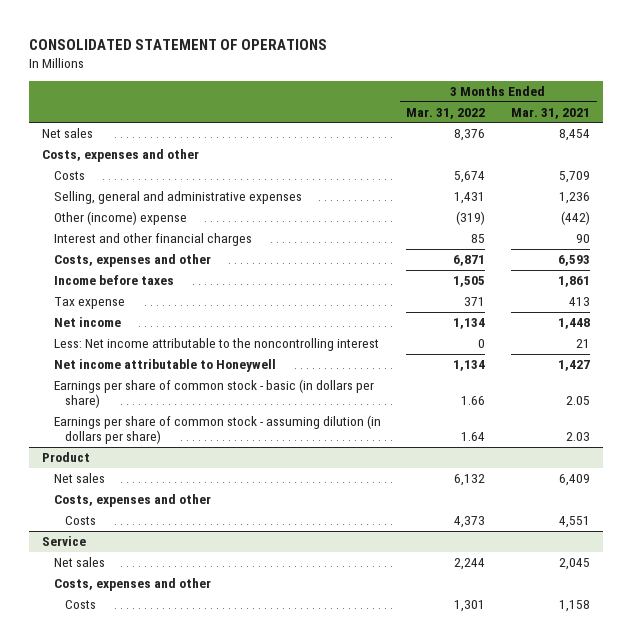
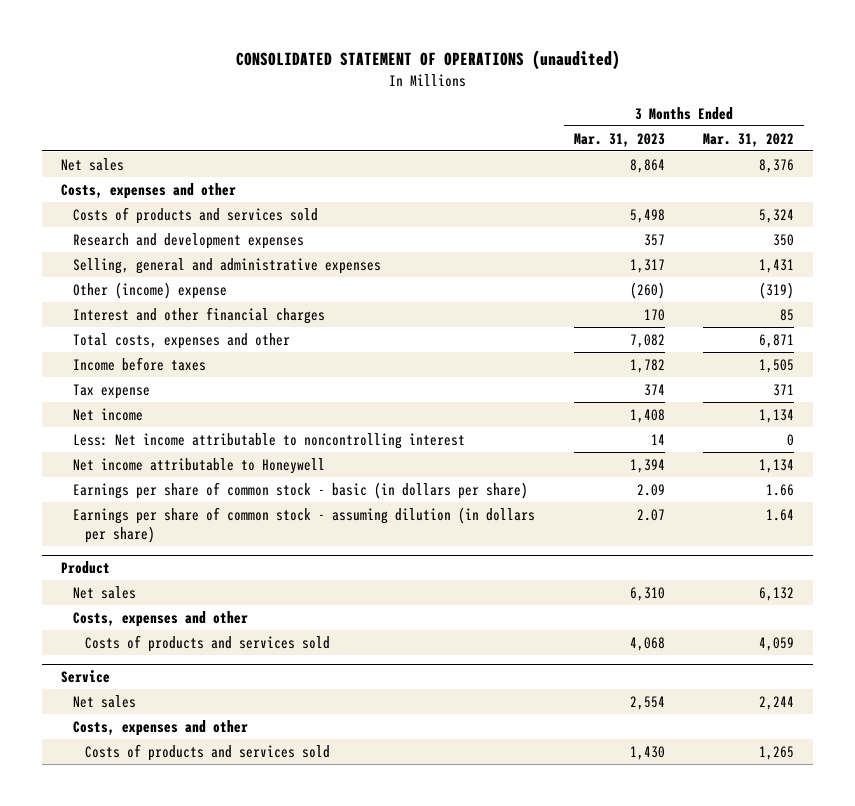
[29,38,328,50] CONSOLIDATED STATEMENT OF OPERATIONS -> [235,50,620,71] CONSOLIDATED STATEMENT OF OPERATIONS (unaudited)
[511,107,591,119] Mar. 31, 2021 -> none
none -> [573,132,665,147] Mar. 31, 2023
[53,170,85,180] Costs -> none
none -> [73,206,319,224] Costs of products and services sold
none -> [73,232,305,249] Research and development expenses
[53,253,211,267] Costs, expenses and other -> [73,332,291,349] Total costs, expenses and other
[53,337,379,351] Less: Net income attributable to the noncontrolling interest -> [73,432,466,449] Less: Net income attributable to noncontrolling interest
[64,515,96,525] Costs -> none
none -> [85,634,331,652] Costs of products and services sold
[64,599,96,609] Costs -> none
none -> [85,743,331,761] Costs of products and services sold

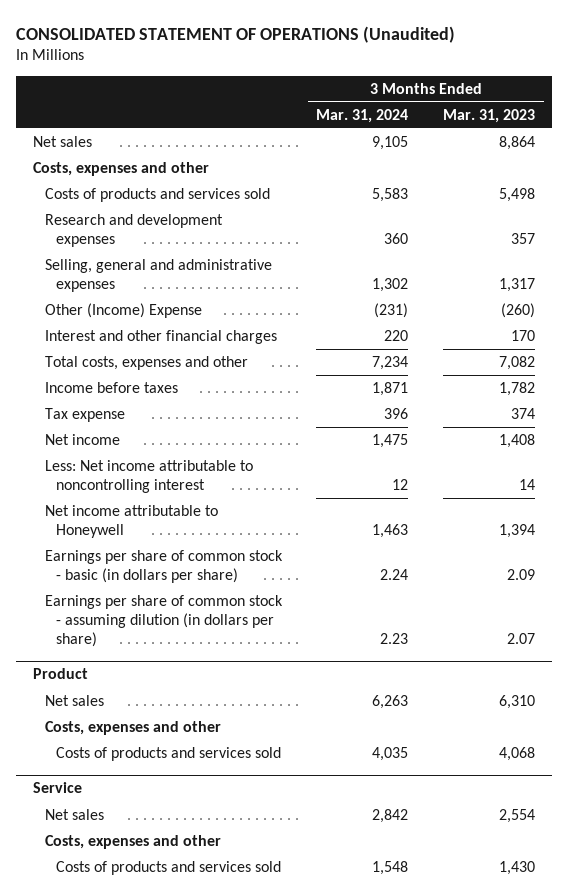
[235,50,620,71] CONSOLIDATED STATEMENT OF OPERATIONS (unaudited) -> [15,25,455,43] CONSOLIDATED STATEMENT OF OPERATIONS (Unaudited)
[703,132,795,147] Mar. 31, 2022 -> none
none -> [316,108,409,123] Mar. 31, 2024
[73,281,228,299] Other (income) expense -> [44,303,202,319] Other (Income) Expense

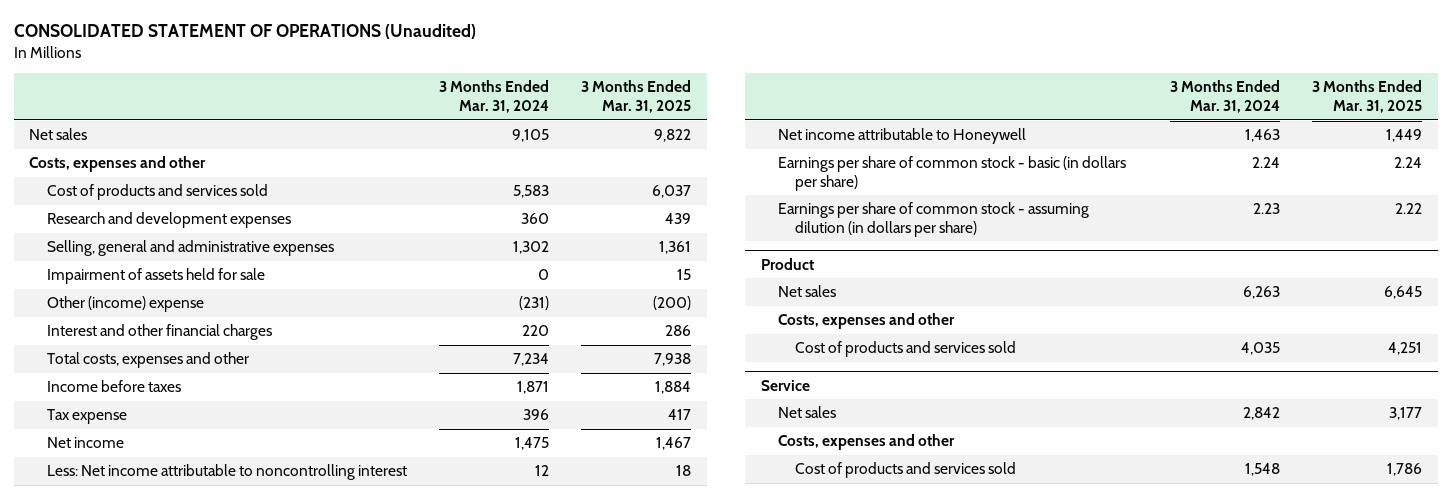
[442,108,535,123] Mar. 31, 2023 -> none
none -> [580,80,691,114] 3 Months Ended Mar. 31, 2025
[44,188,270,203] Costs of products and services sold -> [46,184,268,201] Cost of products and services sold
none -> [46,268,265,285] Impairment of assets held for sale
[44,303,202,319] Other (Income) Expense -> [46,296,204,313] Other (income) expense
[55,747,281,762] Costs of products and services sold -> [795,341,1017,358] Cost of products and services sold
[55,861,281,876] Costs of products and services sold -> [795,462,1017,479] Cost of products and services sold

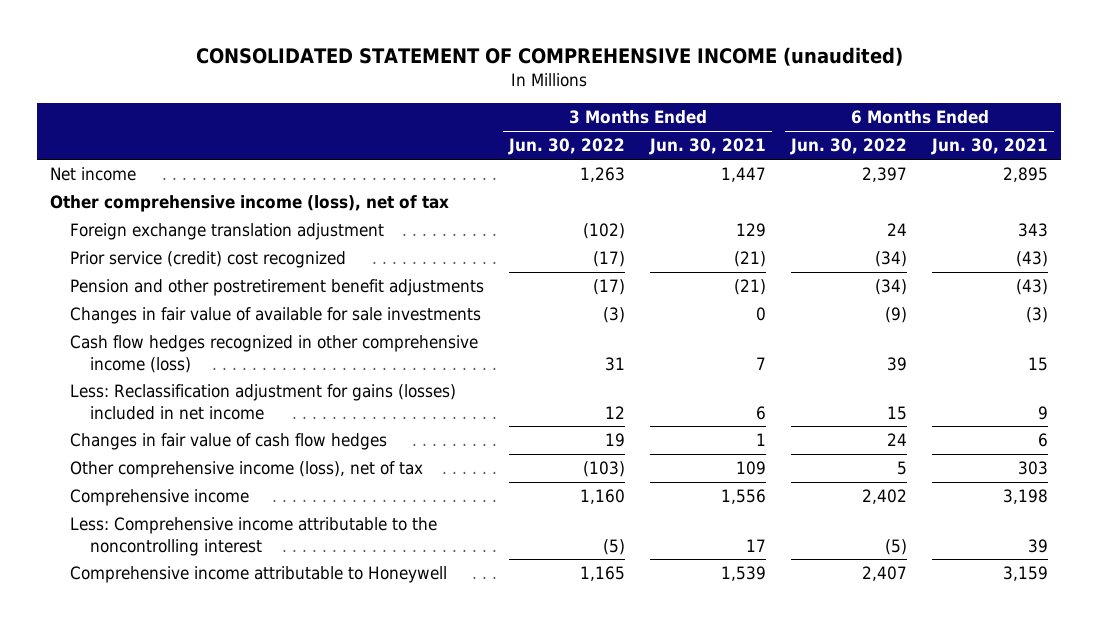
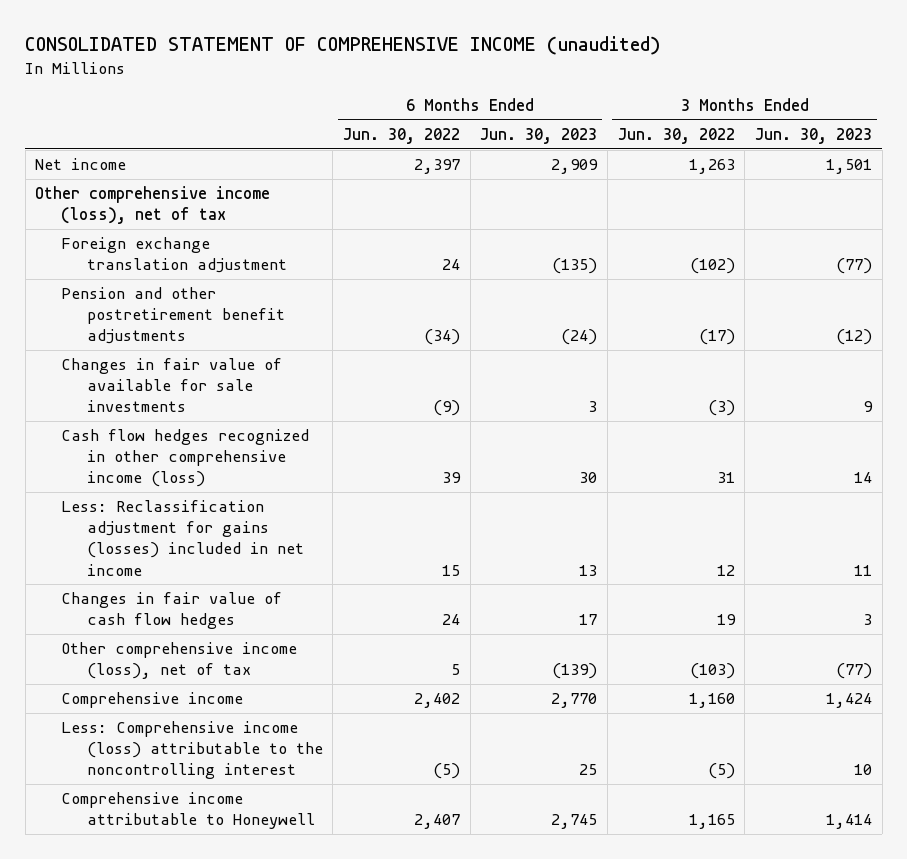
[649,138,767,156] Jun. 30, 2021 -> none
[931,138,1049,156] Jun. 30, 2021 -> none
none -> [480,127,598,144] Jun. 30, 2023
none -> [754,127,872,144] Jun. 30, 2023
[70,251,347,269] Prior service (credit) cost recognized -> none
[70,517,438,556] Less: Comprehensive income attributable to the noncontrolling interest -> [60,721,323,780] Less: Comprehensive income (loss) attributable to the noncontrolling interest

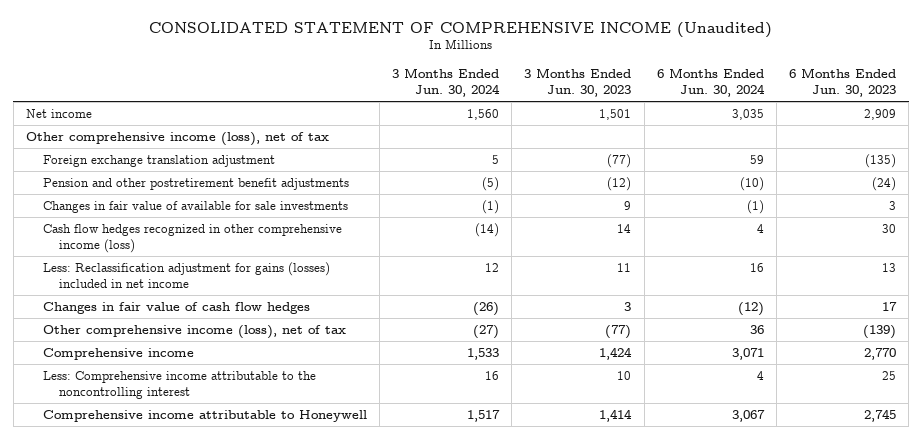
[25,36,662,56] CONSOLIDATED STATEMENT OF COMPREHENSIVE INCOME (unaudited) -> [149,21,773,38] CONSOLIDATED STATEMENT OF COMPREHENSIVE INCOME (Unaudited)
[342,127,460,144] Jun. 30, 2022 -> none
[617,127,735,144] Jun. 30, 2022 -> none
none -> [392,67,501,97] 3 Months Ended Jun. 30, 2024
none -> [656,67,765,97] 6 Months Ended Jun. 30, 2024
[60,721,323,780] Less: Comprehensive income (loss) attributable to the noncontrolling interest -> [42,371,316,399] Less: Comprehensive income attributable to the noncontrolling interest

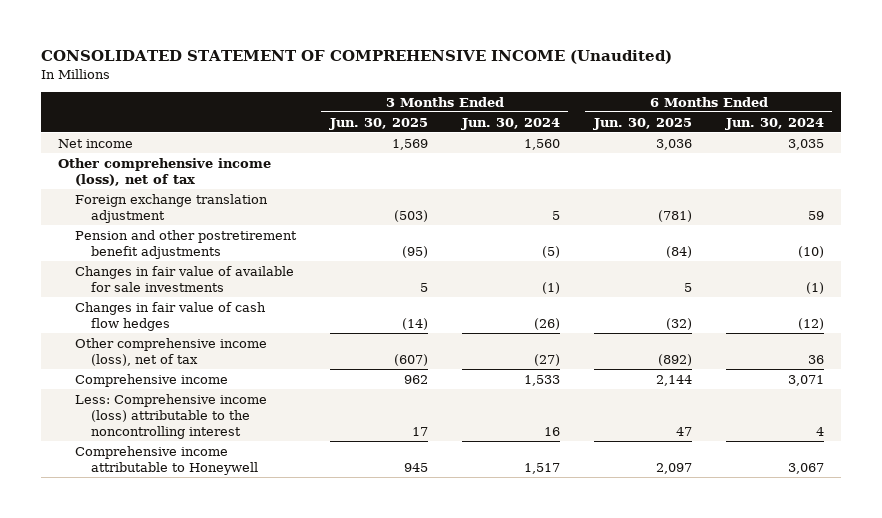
[524,67,632,97] 3 Months Ended Jun. 30, 2023 -> none
[789,67,897,97] 6 Months Ended Jun. 30, 2023 -> none
none -> [328,117,428,130] Jun. 30, 2025
none -> [592,117,692,130] Jun. 30, 2025
[42,224,342,253] Cash flow hedges recognized in other comprehensive income (loss) -> none
[42,262,330,288] Less: Reclassification adjustment for gains (losses) included in net income -> none
[42,371,316,399] Less: Comprehensive income attributable to the noncontrolling interest -> [74,393,267,440] Less: Comprehensive income (loss) attributable to the noncontrolling interest

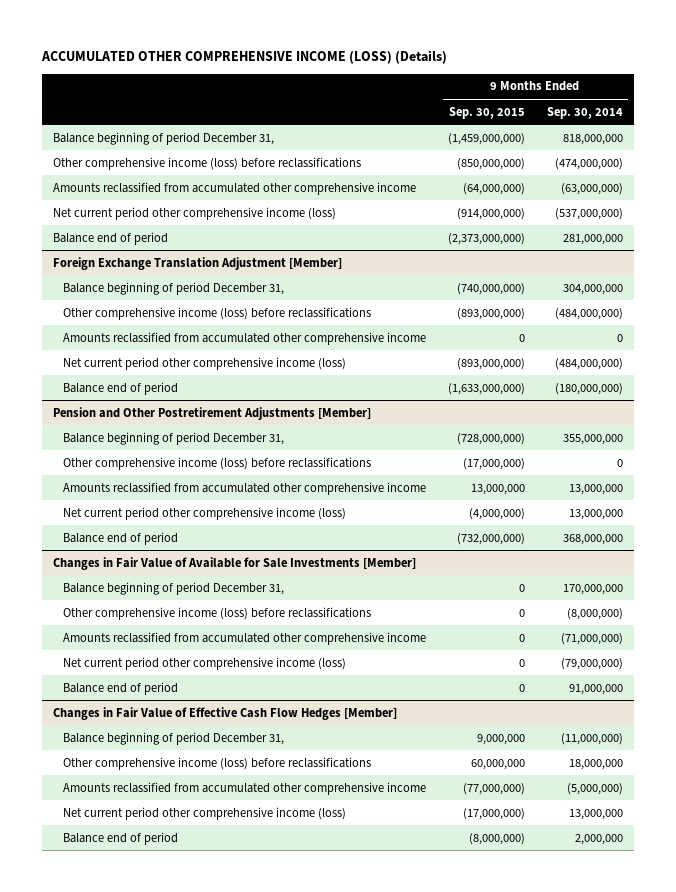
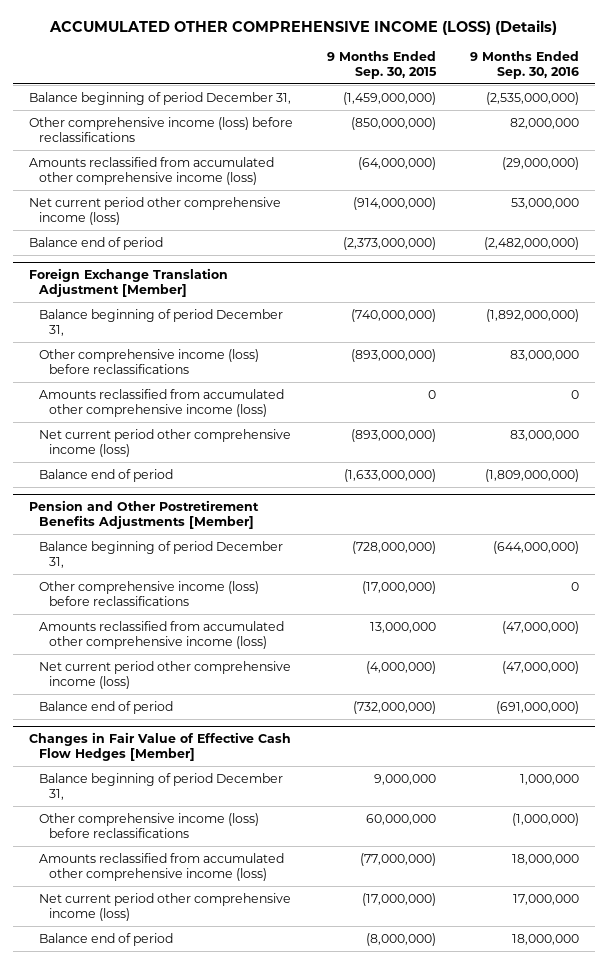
[546,106,623,119] Sep. 30, 2014 -> none
none -> [469,51,579,79] 9 Months Ended Sep. 30, 2016
[53,181,417,195] Amounts reclassified from accumulated other comprehensive income -> [29,156,275,185] Amounts reclassified from accumulated other comprehensive income (loss)
[63,331,427,345] Amounts reclassified from accumulated other comprehensive income -> [39,388,285,417] Amounts reclassified from accumulated other comprehensive income (loss)
[53,406,372,420] Pension and Other Postretirement Adjustments [Member] -> [29,500,260,529] Pension and Other Postretirement Benefits Adjustments [Member]
[63,481,427,495] Amounts reclassified from accumulated other comprehensive income -> [39,620,285,649] Amounts reclassified from accumulated other comprehensive income (loss)
[53,556,417,570] Changes in Fair Value of Available for Sale Investments [Member] -> none
[63,581,285,595] Balance beginning of period December 31, -> none
[63,606,372,620] Other comprehensive income (loss) before reclassifications -> none
[63,631,427,645] Amounts reclassified from accumulated other comprehensive income -> none
[63,656,347,670] Net current period other comprehensive income (loss) -> none
[63,681,179,695] Balance end of period -> none
[63,781,427,795] Amounts reclassified from accumulated other comprehensive income -> [39,852,285,881] Amounts reclassified from accumulated other comprehensive income (loss)

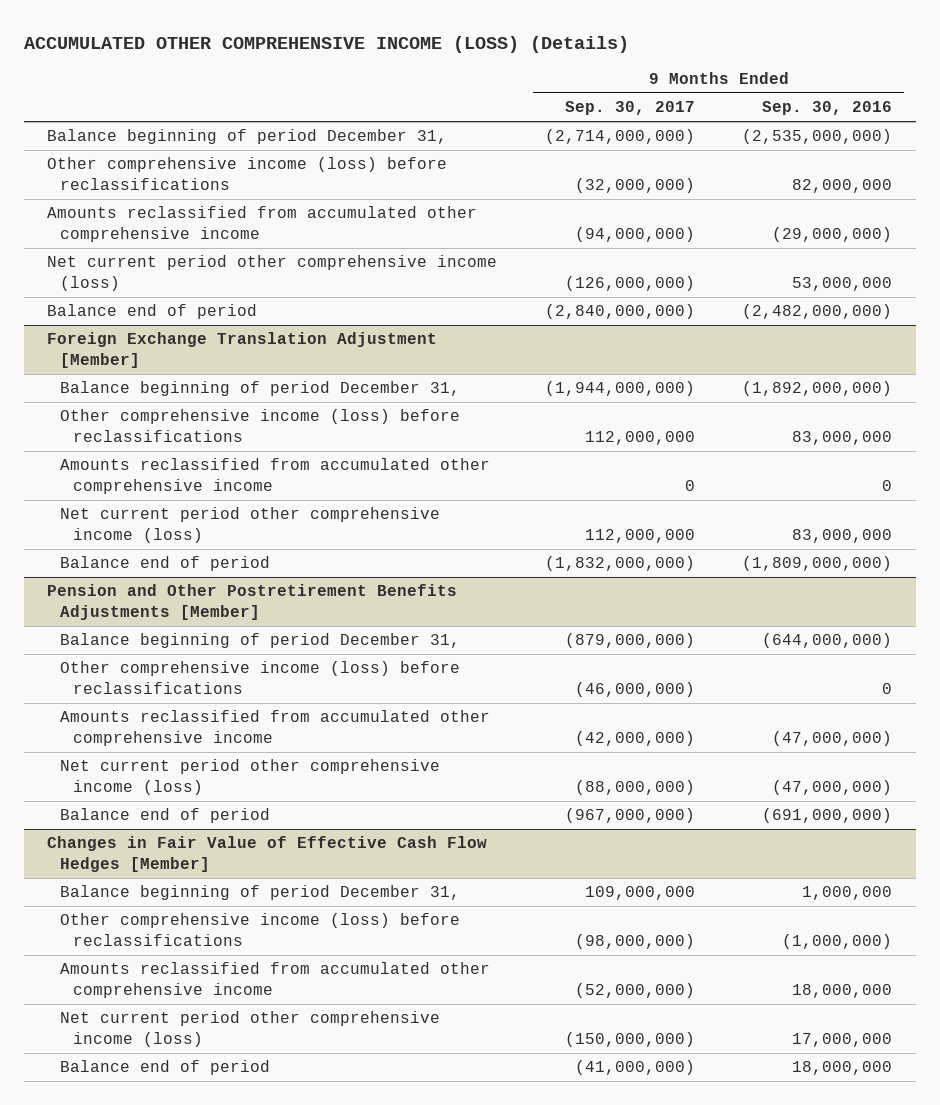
[327,51,438,79] 9 Months Ended Sep. 30, 2015 -> none
none -> [564,101,695,116] Sep. 30, 2017
[29,156,275,185] Amounts reclassified from accumulated other comprehensive income (loss) -> [47,206,478,242] Amounts reclassified from accumulated other comprehensive income
[39,388,285,417] Amounts reclassified from accumulated other comprehensive income (loss) -> [60,458,491,494] Amounts reclassified from accumulated other comprehensive income
[39,620,285,649] Amounts reclassified from accumulated other comprehensive income (loss) -> [60,710,491,746] Amounts reclassified from accumulated other comprehensive income
[39,852,285,881] Amounts reclassified from accumulated other comprehensive income (loss) -> [60,962,491,998] Amounts reclassified from accumulated other comprehensive income

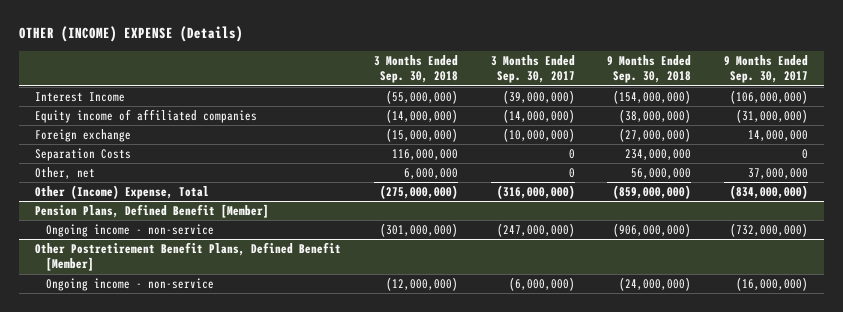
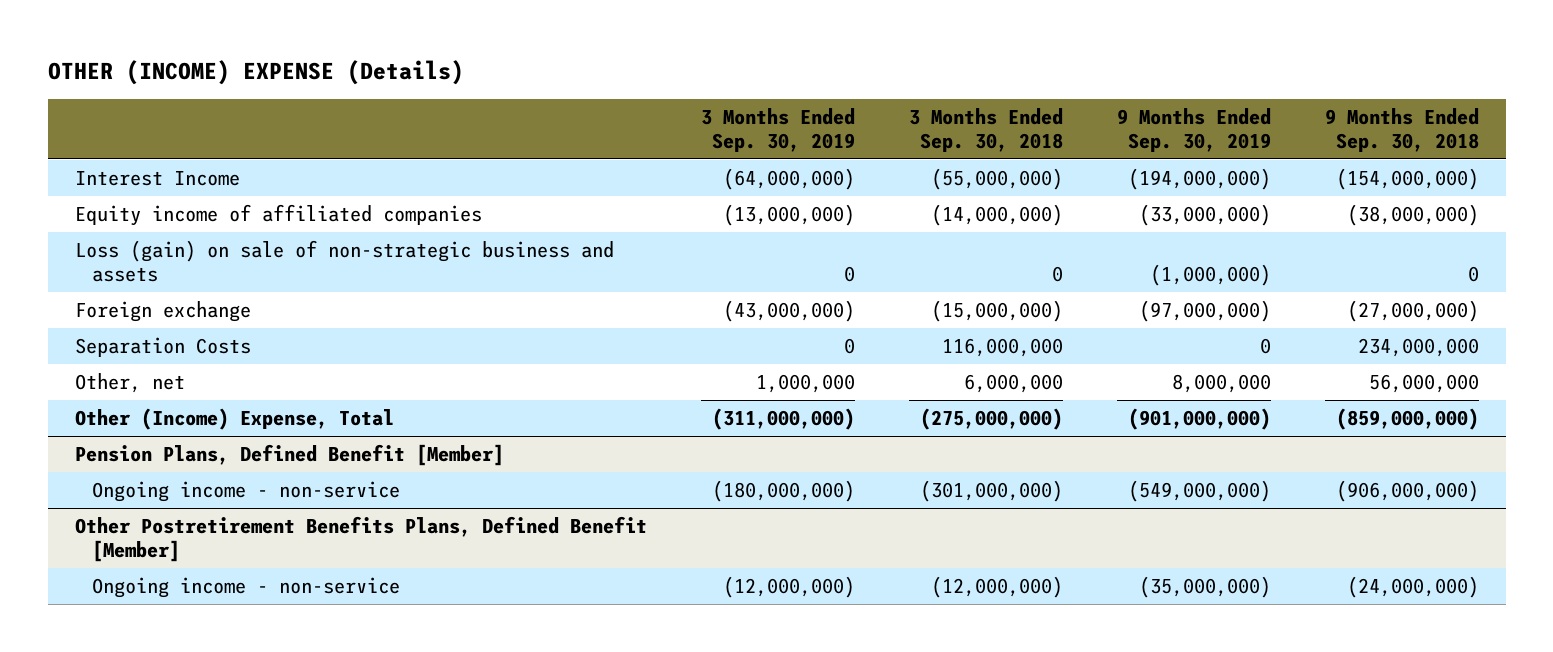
[490,55,575,84] 3 Months Ended Sep. 30, 2017 -> none
[723,55,808,84] 9 Months Ended Sep. 30, 2017 -> none
none -> [700,108,855,153] 3 Months Ended Sep. 30, 2019
none -> [1116,108,1271,153] 9 Months Ended Sep. 30, 2019
none -> [74,240,614,282] Loss (gain) on sale of non-strategic business and assets
[35,242,342,272] Other Postretirement Benefit Plans, Defined Benefit [Member] -> [74,516,647,562] Other Postretirement Benefits Plans, Defined Benefit [Member]

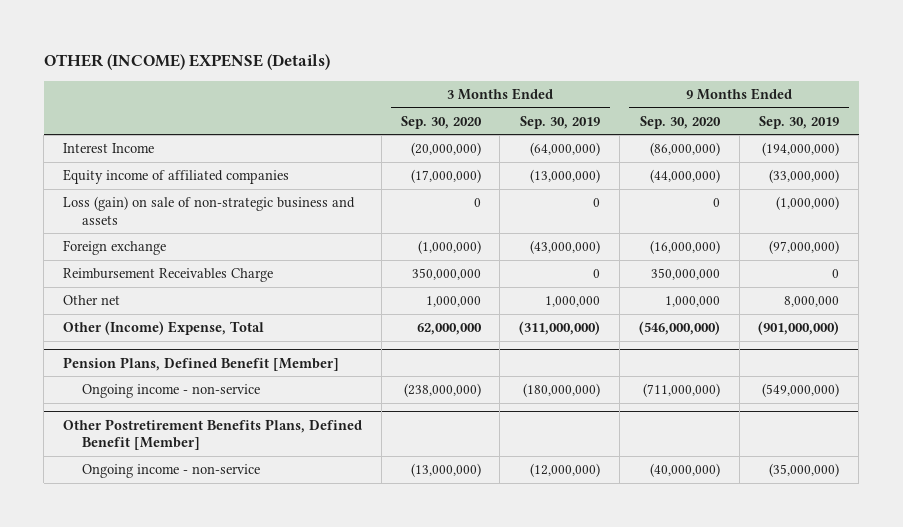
[908,108,1063,153] 3 Months Ended Sep. 30, 2018 -> none
[1324,108,1479,153] 9 Months Ended Sep. 30, 2018 -> none
none -> [400,115,482,129] Sep. 30, 2020
none -> [639,115,721,129] Sep. 30, 2020
[74,337,251,358] Separation Costs -> none
none -> [63,268,274,283] Reimbursement Receivables Charge
[74,373,185,394] Other, net -> [63,295,121,306] Other net

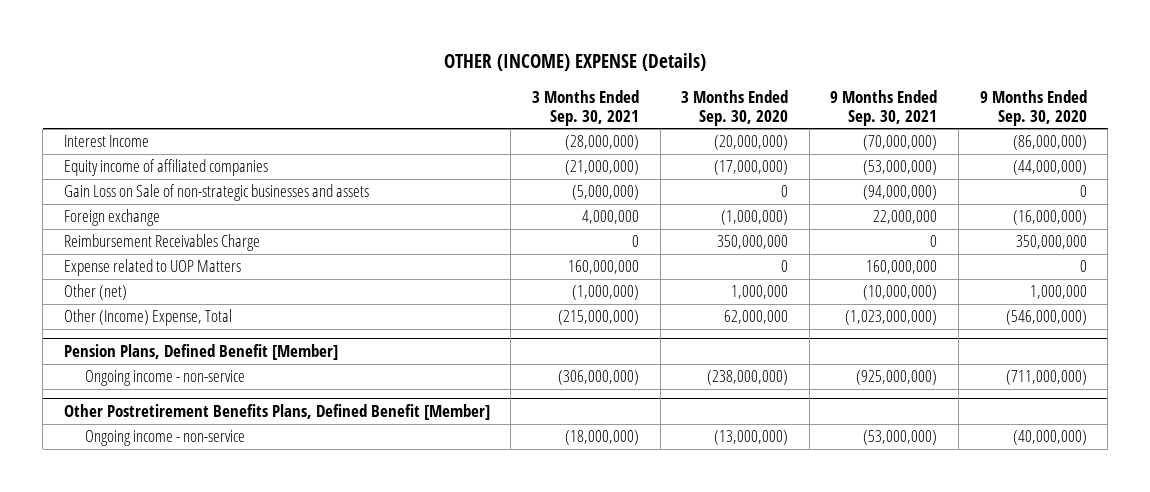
[520,115,601,129] Sep. 30, 2019 -> none
[759,115,840,129] Sep. 30, 2019 -> none
none -> [532,89,640,126] 3 Months Ended Sep. 30, 2021
none -> [830,89,938,126] 9 Months Ended Sep. 30, 2021
[63,196,356,225] Loss (gain) on sale of non-strategic business and assets -> [63,184,369,202] Gain Loss on Sale of non-strategic businesses and assets
none -> [63,259,241,277] Expense related to UOP Matters
[63,295,121,306] Other net -> [63,284,127,301] Other (net)

